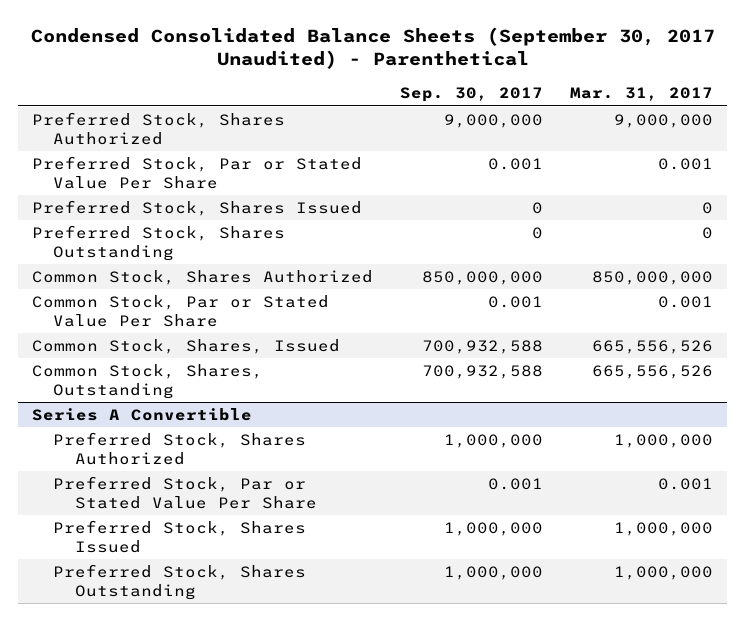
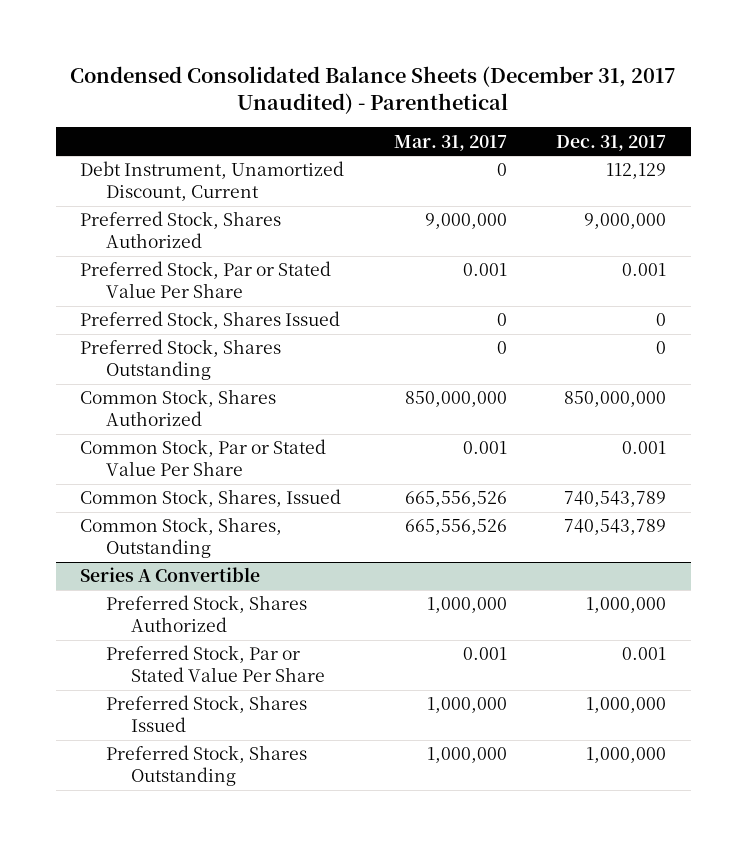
[30,26,715,70] Condensed Consolidated Balance Sheets (September 30, 2017 Unaudited) - Parenthetical -> [70,65,677,114] Condensed Consolidated Balance Sheets (December 31, 2017 Unaudited) - Parenthetical
[400,87,544,103] Sep. 30, 2017 -> none
none -> [556,134,667,151] Dec. 31, 2017
none -> [80,161,345,201] Debt Instrument, Unamortized Discount, Current

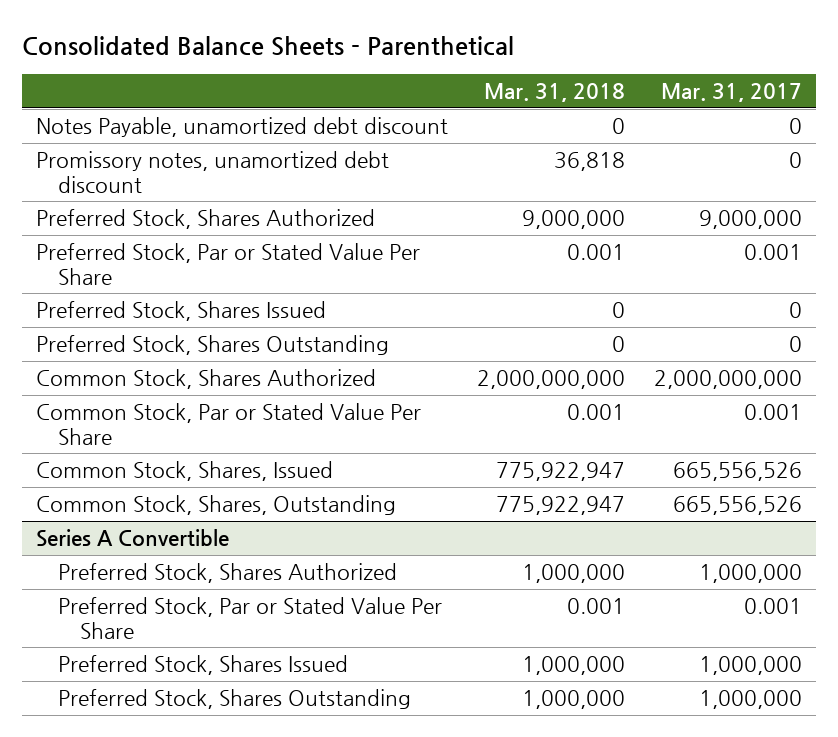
[70,65,677,114] Condensed Consolidated Balance Sheets (December 31, 2017 Unaudited) - Parenthetical -> [21,35,514,56] Consolidated Balance Sheets - Parenthetical
[556,134,667,151] Dec. 31, 2017 -> none
none -> [483,83,625,103] Mar. 31, 2018
[80,161,345,201] Debt Instrument, Unamortized Discount, Current -> [36,117,449,138] Notes Payable, unamortized debt discount
none -> [36,151,390,193] Promissory notes, unamortized debt discount
[404,391,507,408] 850,000,000 -> [653,370,802,390] 2,000,000,000

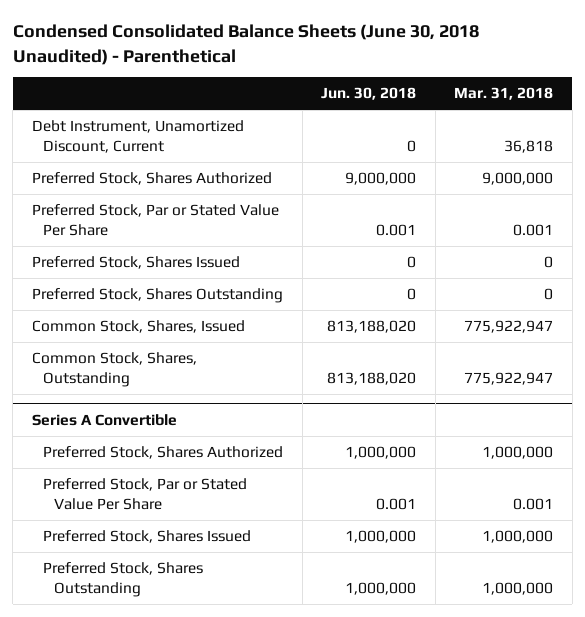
[21,35,514,56] Consolidated Balance Sheets - Parenthetical -> [12,24,479,65] Condensed Consolidated Balance Sheets (June 30, 2018 Unaudited) - Parenthetical
[660,83,802,103] Mar. 31, 2017 -> none
none -> [321,87,417,101] Jun. 30, 2018
[36,151,390,193] Promissory notes, unamortized debt discount -> none
[36,117,449,138] Notes Payable, unamortized debt discount -> [31,120,244,153] Debt Instrument, Unamortized Discount, Current
[611,118,625,135] 0 -> [504,139,554,153] 36,818
[36,369,377,390] Common Stock, Shares Authorized -> none
[36,403,422,445] Common Stock, Par or Stated Value Per Share -> none

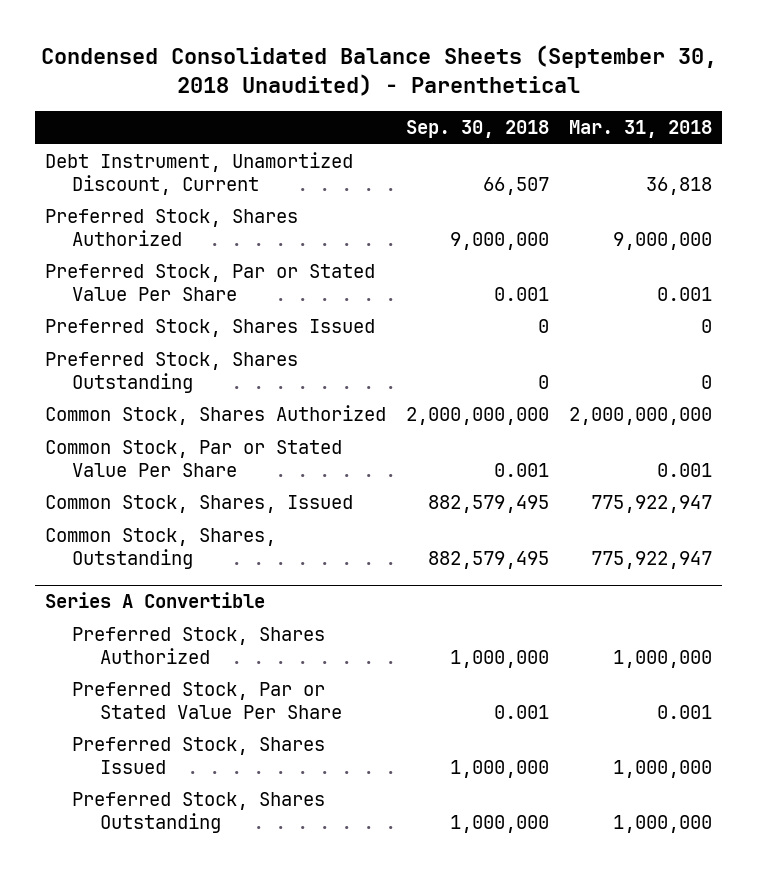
[12,24,479,65] Condensed Consolidated Balance Sheets (June 30, 2018 Unaudited) - Parenthetical -> [40,44,717,96] Condensed Consolidated Balance Sheets (September 30, 2018 Unaudited) - Parenthetical
[321,87,417,101] Jun. 30, 2018 -> none
none -> [406,120,550,139] Sep. 30, 2018
none -> [44,405,386,426] Common Stock, Shares Authorized
none -> [44,440,342,477] Common Stock, Par or Stated Value Per Share

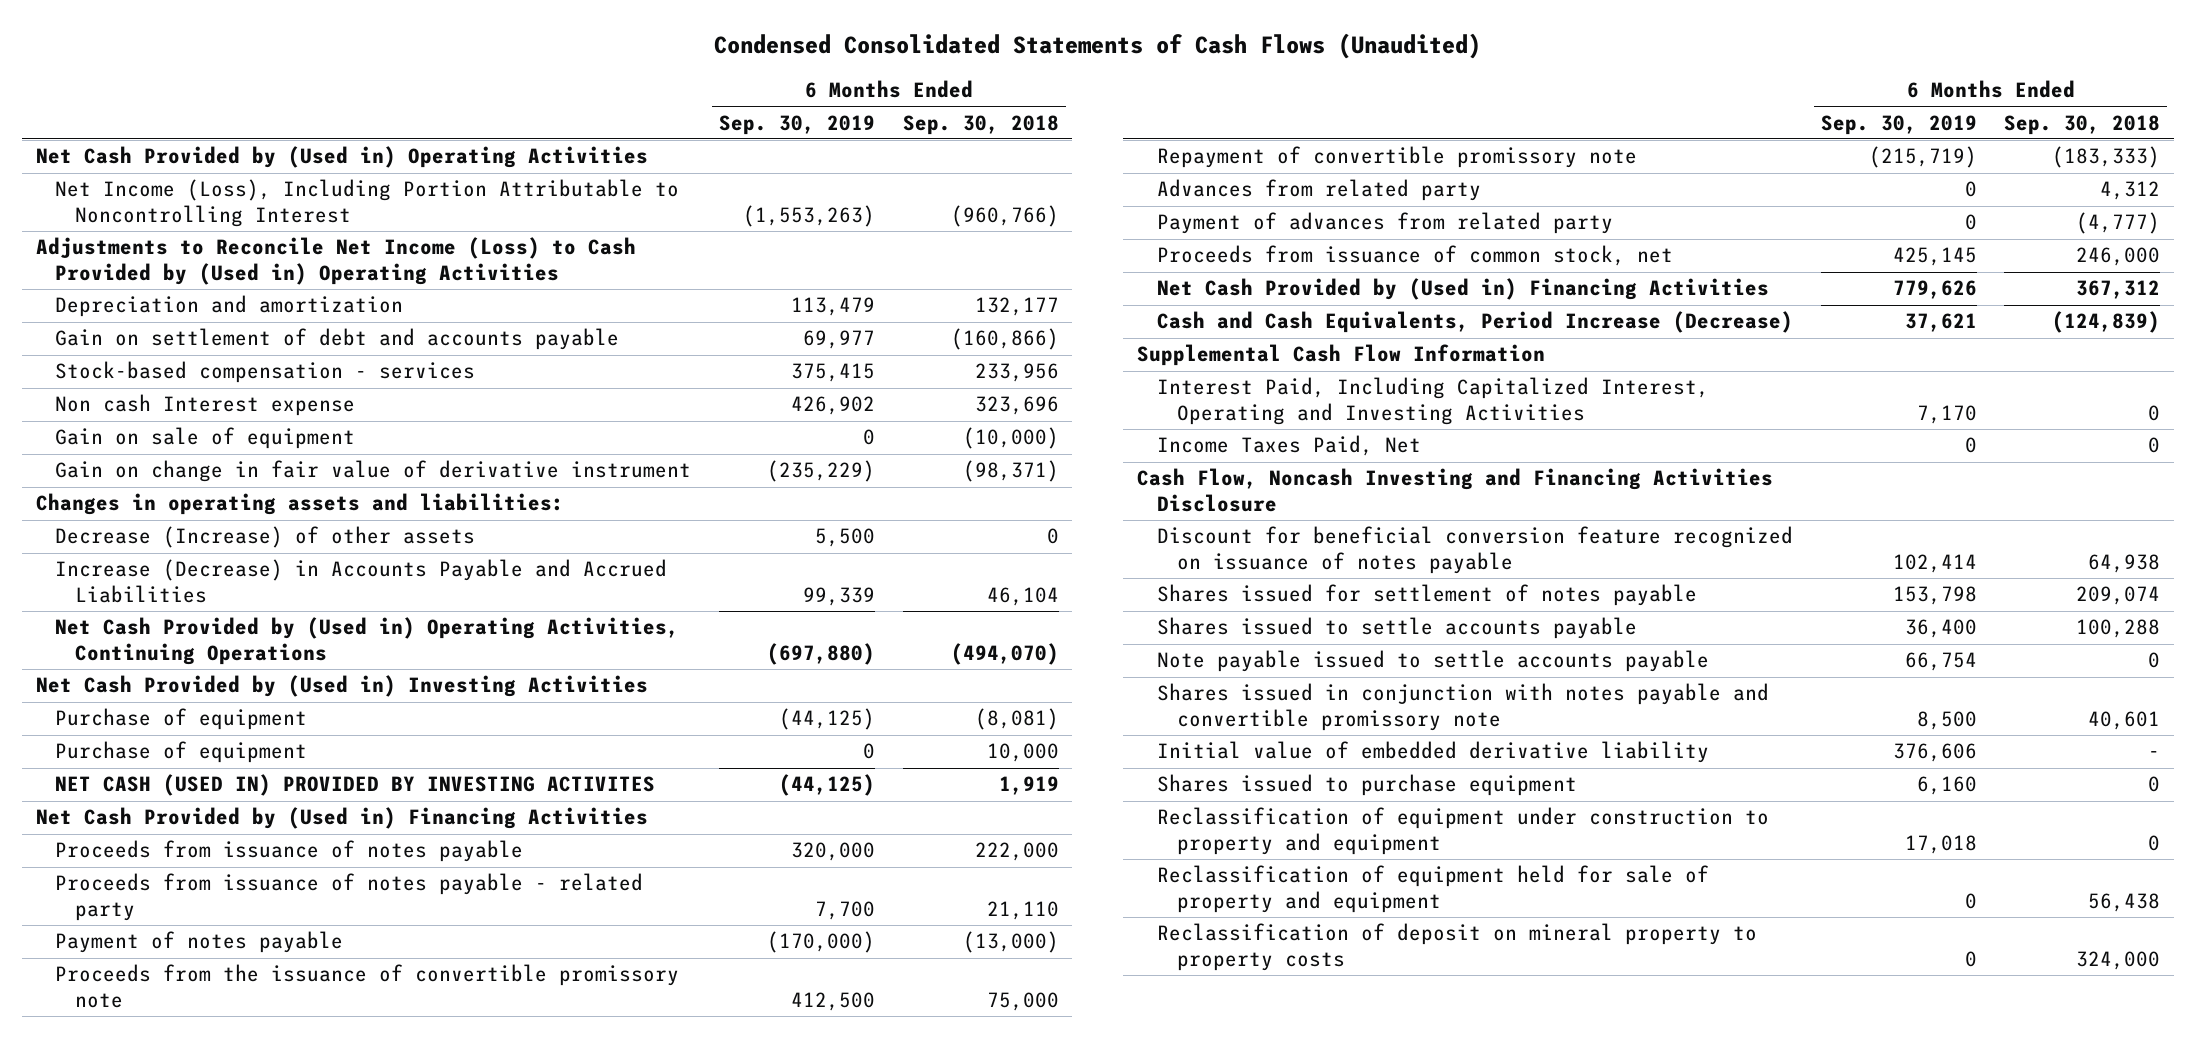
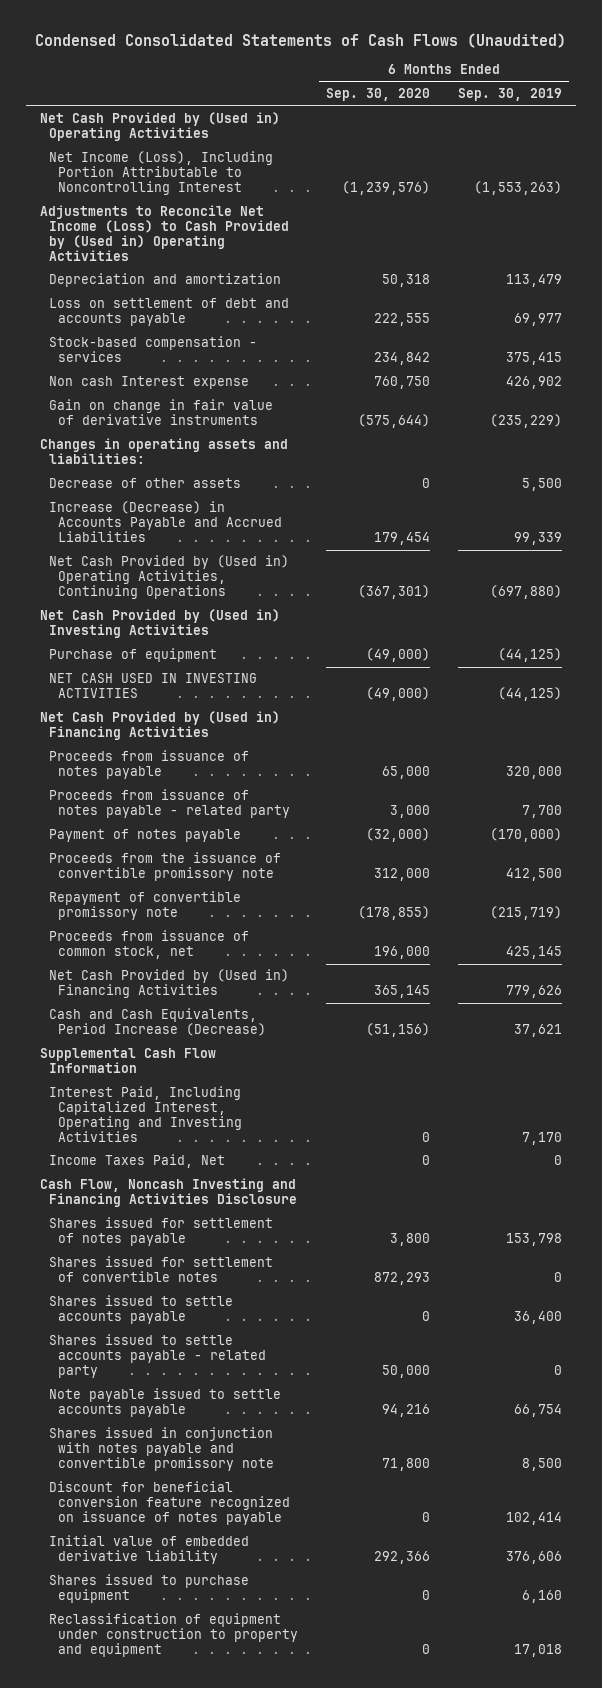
[902,114,1059,135] Sep. 30, 2018 -> none
none -> [326,88,431,102] Sep. 30, 2020
[55,328,620,351] Gain on settlement of debt and accounts payable -> [49,298,290,327] Loss on settlement of debt and accounts payable
[55,427,356,450] Gain on sale of equipment -> none
[55,460,692,483] Gain on change in fair value of derivative instrument -> [49,399,274,426] Gain on change in fair value of derivative instruments
[55,526,476,549] Decrease (Increase) of other assets -> [49,478,242,489] Decrease of other assets
[55,741,308,764] Purchase of equipment -> none
[55,774,656,797] NET CASH (USED IN) PROVIDED BY INVESTING ACTIVITES -> [49,673,258,699] NET CASH USED IN INVESTING ACTIVITIES
[1156,179,1481,202] Advances from related party -> none
[1156,212,1613,235] Payment of advances from related party -> none
none -> [49,1256,274,1283] Shares issued for settlement of convertible notes
none -> [49,1334,267,1379] Shares issued to settle accounts payable - related party
[1156,526,1793,574] Discount for beneficial conversion feature recognized on issuance of notes payable -> [49,1481,291,1526] Discount for beneficial conversion feature recognized on issuance of notes payable
[1156,865,1709,913] Reclassification of equipment held for sale of property and equipment -> none
[1156,923,1757,971] Reclassification of deposit on mineral property to property costs -> none

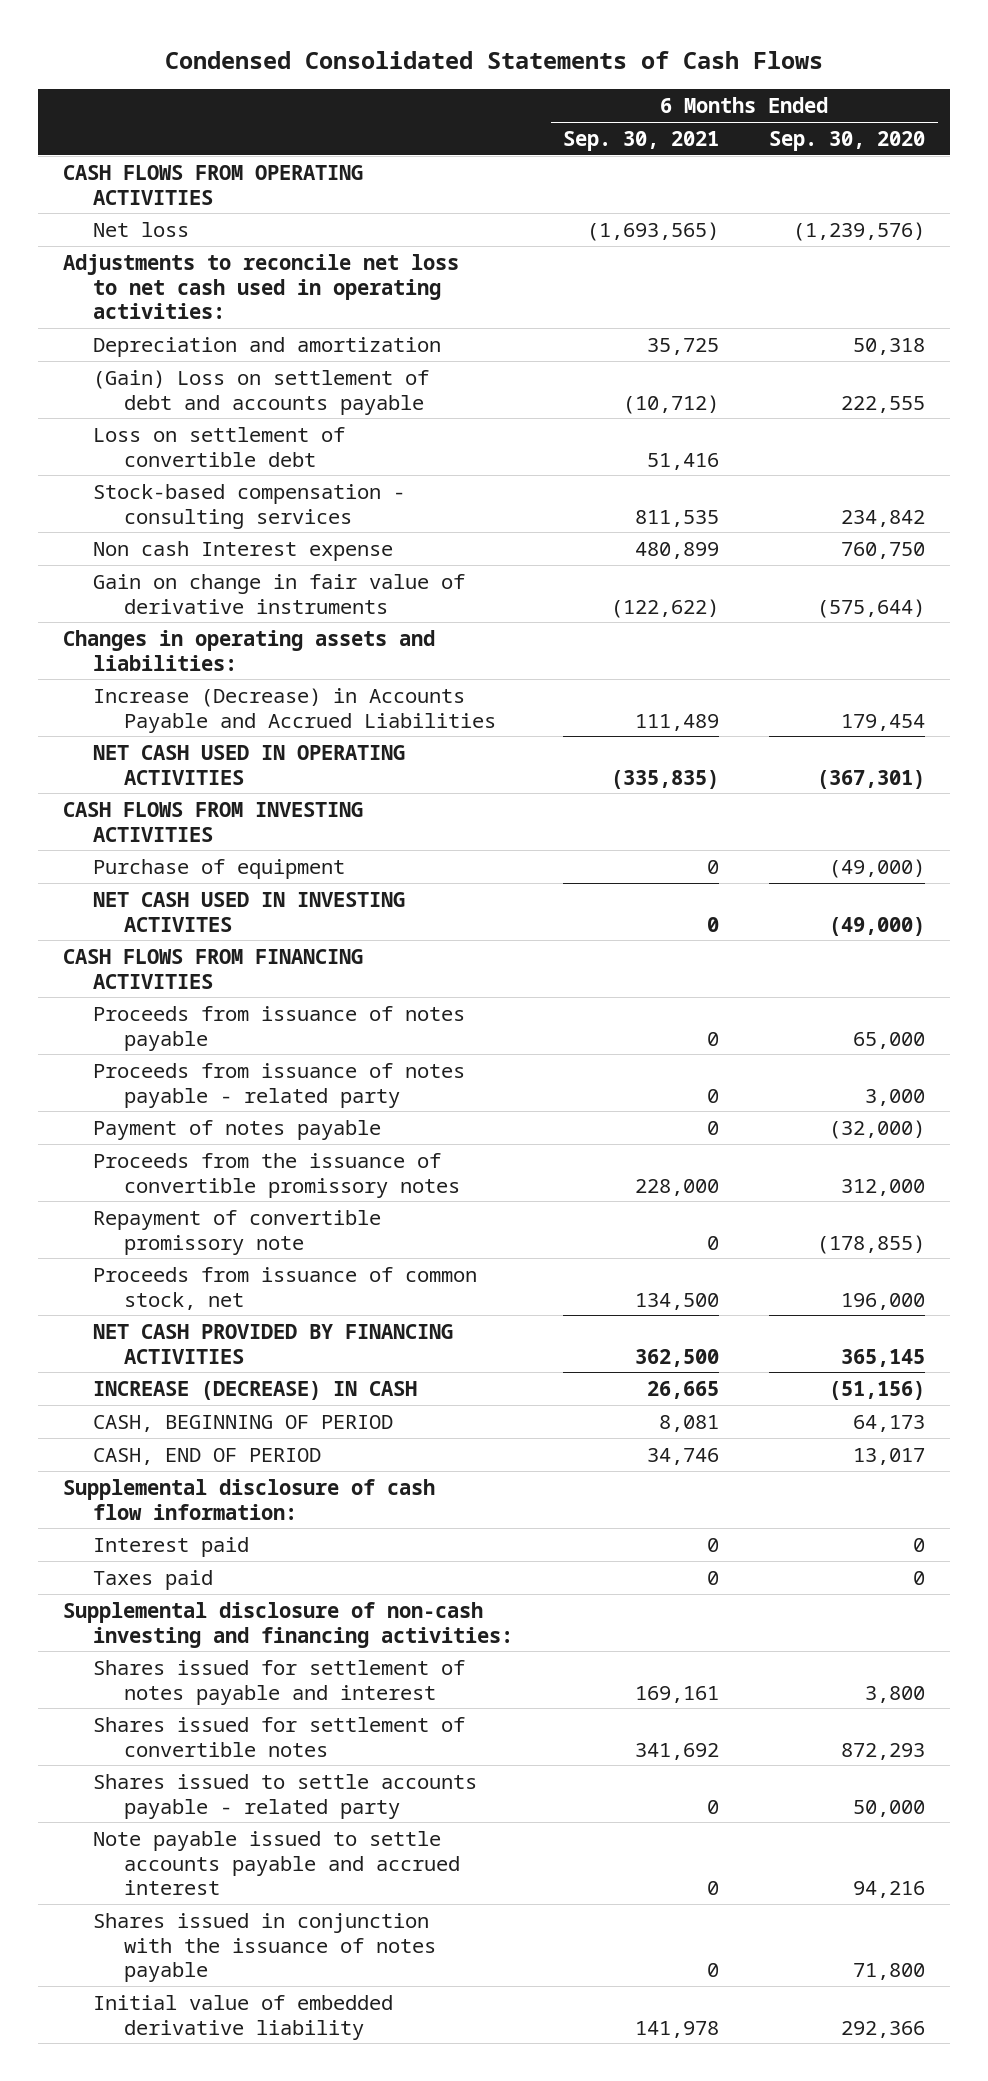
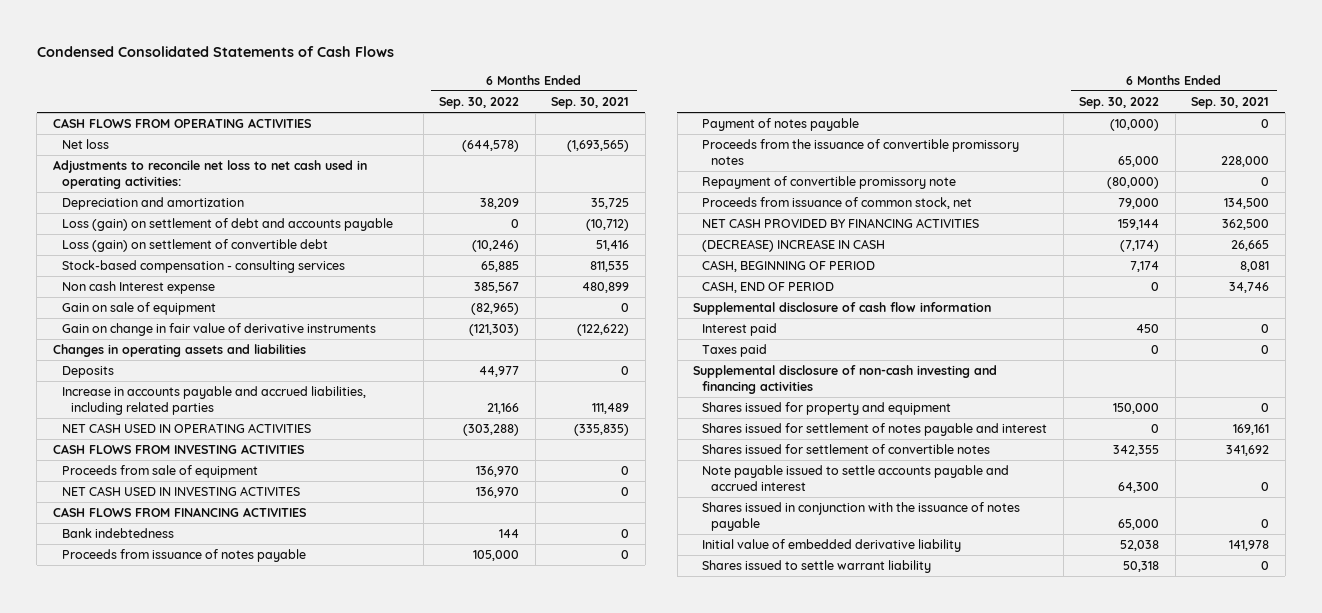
[769,130,926,151] Sep. 30, 2020 -> none
none -> [439,96,520,109] Sep. 30, 2022
[93,369,430,415] (Gain) Loss on settlement of debt and accounts payable -> [61,218,393,232] Loss (gain) on settlement of debt and accounts payable
[93,426,346,467] Loss on settlement of convertible debt -> [61,239,328,253] Loss (gain) on settlement of convertible debt
none -> [61,302,216,316] Gain on sale of equipment
[62,629,435,671] Changes in operating assets and liabilities: -> [52,344,306,358] Changes in operating assets and liabilities
none -> [61,366,114,379] Deposits
[93,687,497,733] Increase (Decrease) in Accounts Payable and Accrued Liabilities -> [61,386,366,416] Increase in accounts payable and accrued liabilities, including related parties
[93,858,346,879] Purchase of equipment -> none
none -> [61,465,258,479] Proceeds from sale of equipment
none -> [61,528,174,539] Bank indebtedness
[93,1062,466,1108] Proceeds from issuance of notes payable - related party -> none
[93,1380,418,1400] INCREASE (DECREASE) IN CASH -> [702,239,886,253] (DECREASE) INCREASE IN CASH
[62,1478,435,1520] Supplemental disclosure of cash flow information: -> [693,302,992,316] Supplemental disclosure of cash flow information
[62,1601,514,1648] Supplemental disclosure of non-cash investing and financing activities: -> [693,365,998,395] Supplemental disclosure of non-cash investing and financing activities
none -> [702,402,952,416] Shares issued for property and equipment
[93,1773,478,1819] Shares issued to settle accounts payable - related party -> none
none -> [702,560,932,574] Shares issued to settle warrant liability

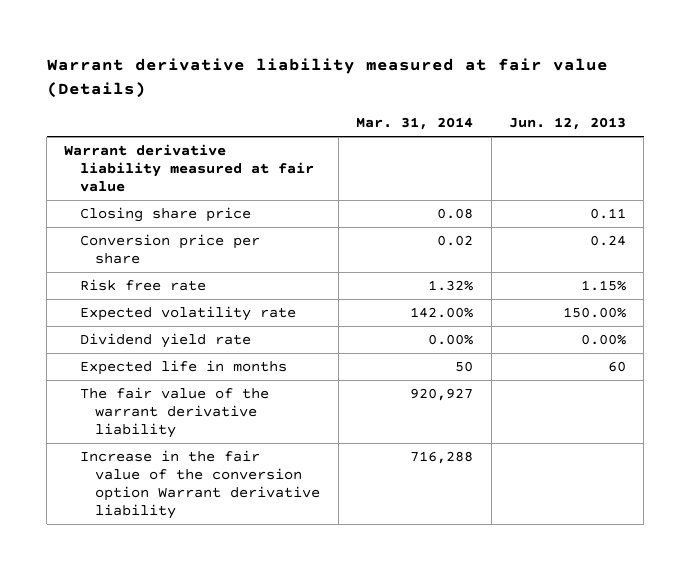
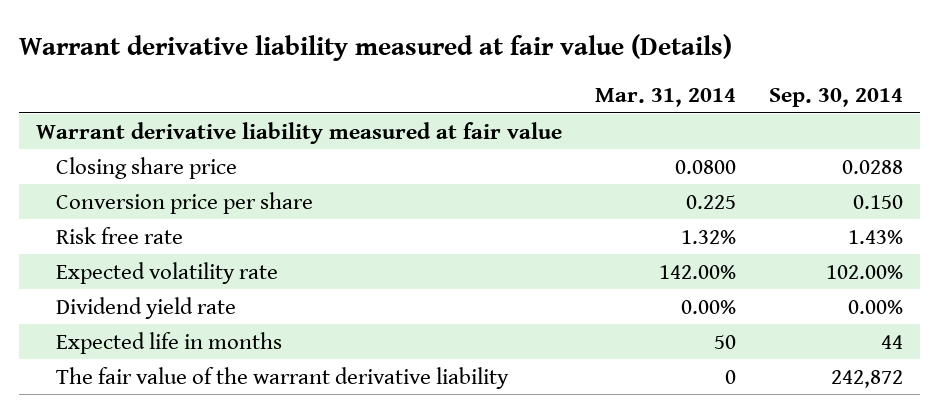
[509,117,627,131] Jun. 12, 2013 -> none
none -> [769,88,904,108] Sep. 30, 2014
[437,208,474,220] 0.08 -> [675,159,737,174] 0.0800
[437,235,474,247] 0.02 -> [686,194,737,209] 0.225
[79,450,321,519] Increase in the fair value of the conversion option Warrant derivative liability -> none
[410,388,474,402] 920,927 -> [725,369,737,384] 0

